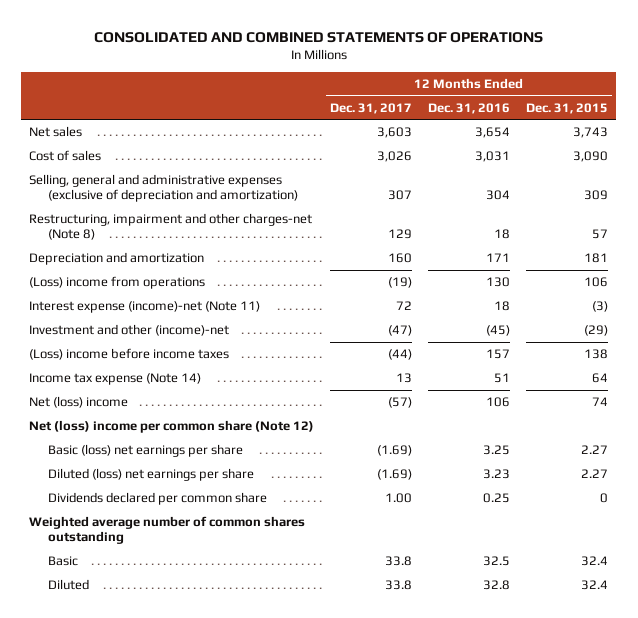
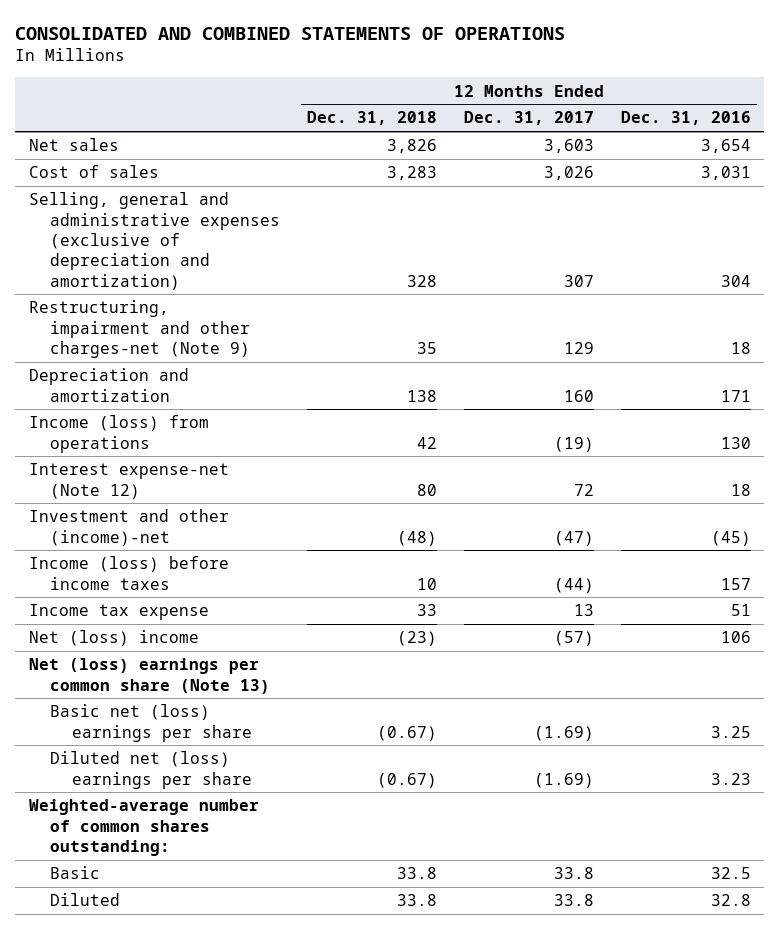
[526,102,609,114] Dec. 31, 2015 -> none
none -> [307,111,438,126] Dec. 31, 2018
[29,213,313,241] Restructuring, impairment and other charges-net (Note 8) -> [28,300,251,358] Restructuring, impairment and other charges-net (Note 9)
[29,276,206,290] (Loss) income from operations -> [28,415,209,453] Income (loss) from operations
[29,301,261,314] Interest expense (income)-net (Note 11) -> [28,463,229,499] Interest expense-net (Note 12)
[29,348,230,361] (Loss) income before income taxes -> [28,556,229,590] Income (loss) before income taxes
[29,373,202,386] Income tax expense (Note 14) -> [28,604,209,621] Income tax expense
[48,492,268,506] Dividends declared per common share -> none
[29,420,315,434] Net (loss) income per common share (Note 12) -> [28,658,271,694] Net (loss) earnings per common share (Note 13)
[48,444,244,458] Basic (loss) net earnings per share -> [50,704,253,742] Basic net (loss) earnings per share
[48,468,255,482] Diluted (loss) net earnings per share -> [50,751,253,789] Diluted net (loss) earnings per share
[29,516,306,545] Weighted average number of common shares outstanding -> [28,799,259,856] Weighted-average number of common shares outstanding:

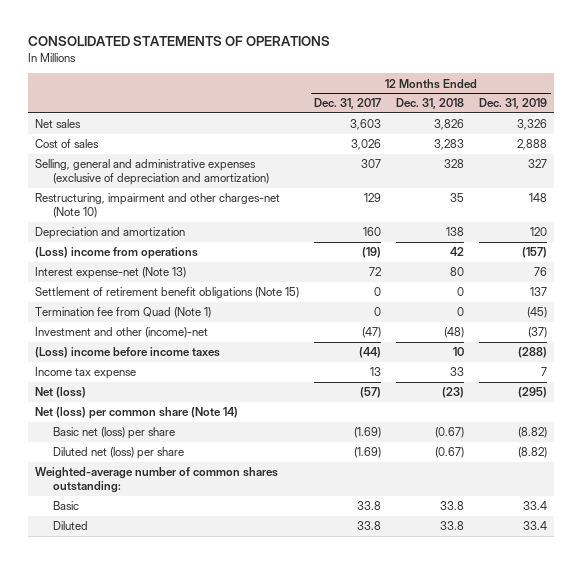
[15,26,566,40] CONSOLIDATED AND COMBINED STATEMENTS OF OPERATIONS -> [27,36,330,47] CONSOLIDATED STATEMENTS OF OPERATIONS
[620,111,751,126] Dec. 31, 2016 -> none
none -> [478,98,547,110] Dec. 31, 2019
[28,300,251,358] Restructuring, impairment and other charges-net (Note 9) -> [35,193,281,219] Restructuring, impairment and other charges-net (Note 10)
[28,415,209,453] Income (loss) from operations -> [35,247,199,260] (Loss) income from operations
[28,463,229,499] Interest expense-net (Note 12) -> [35,267,187,280] Interest expense-net (Note 13)
none -> [35,287,300,299] Settlement of retirement benefit obligations (Note 15)
none -> [35,307,212,319] Termination fee from Quad (Note 1)
[28,556,229,590] Income (loss) before income taxes -> [35,347,221,359] (Loss) income before income taxes
[28,630,199,647] Net (loss) income -> [35,387,87,399] Net (loss)
[28,658,271,694] Net (loss) earnings per common share (Note 13) -> [35,407,239,420] Net (loss) per common share (Note 14)
[50,704,253,742] Basic net (loss) earnings per share -> [53,427,176,440] Basic net (loss) per share
[50,751,253,789] Diluted net (loss) earnings per share -> [53,447,185,460] Diluted net (loss) per share

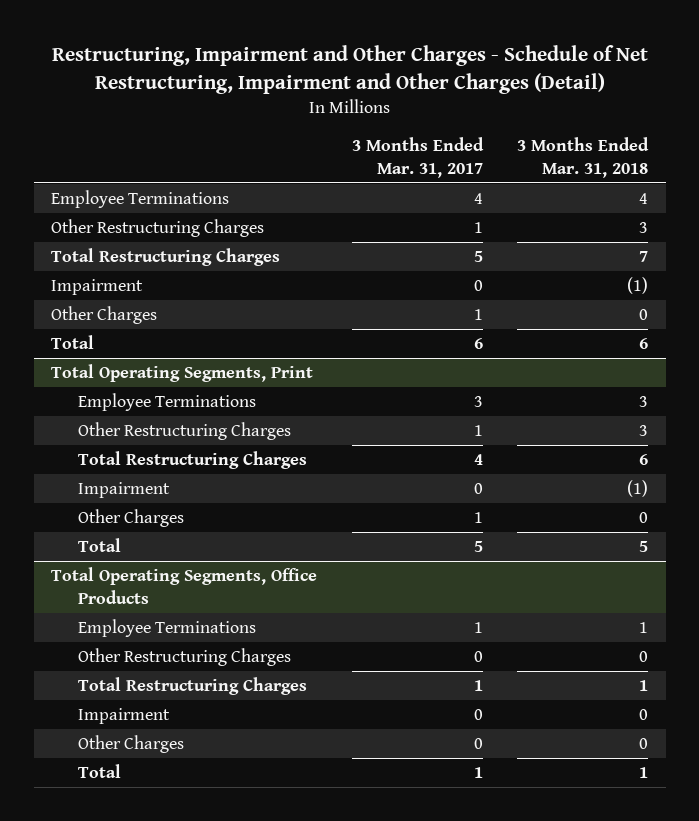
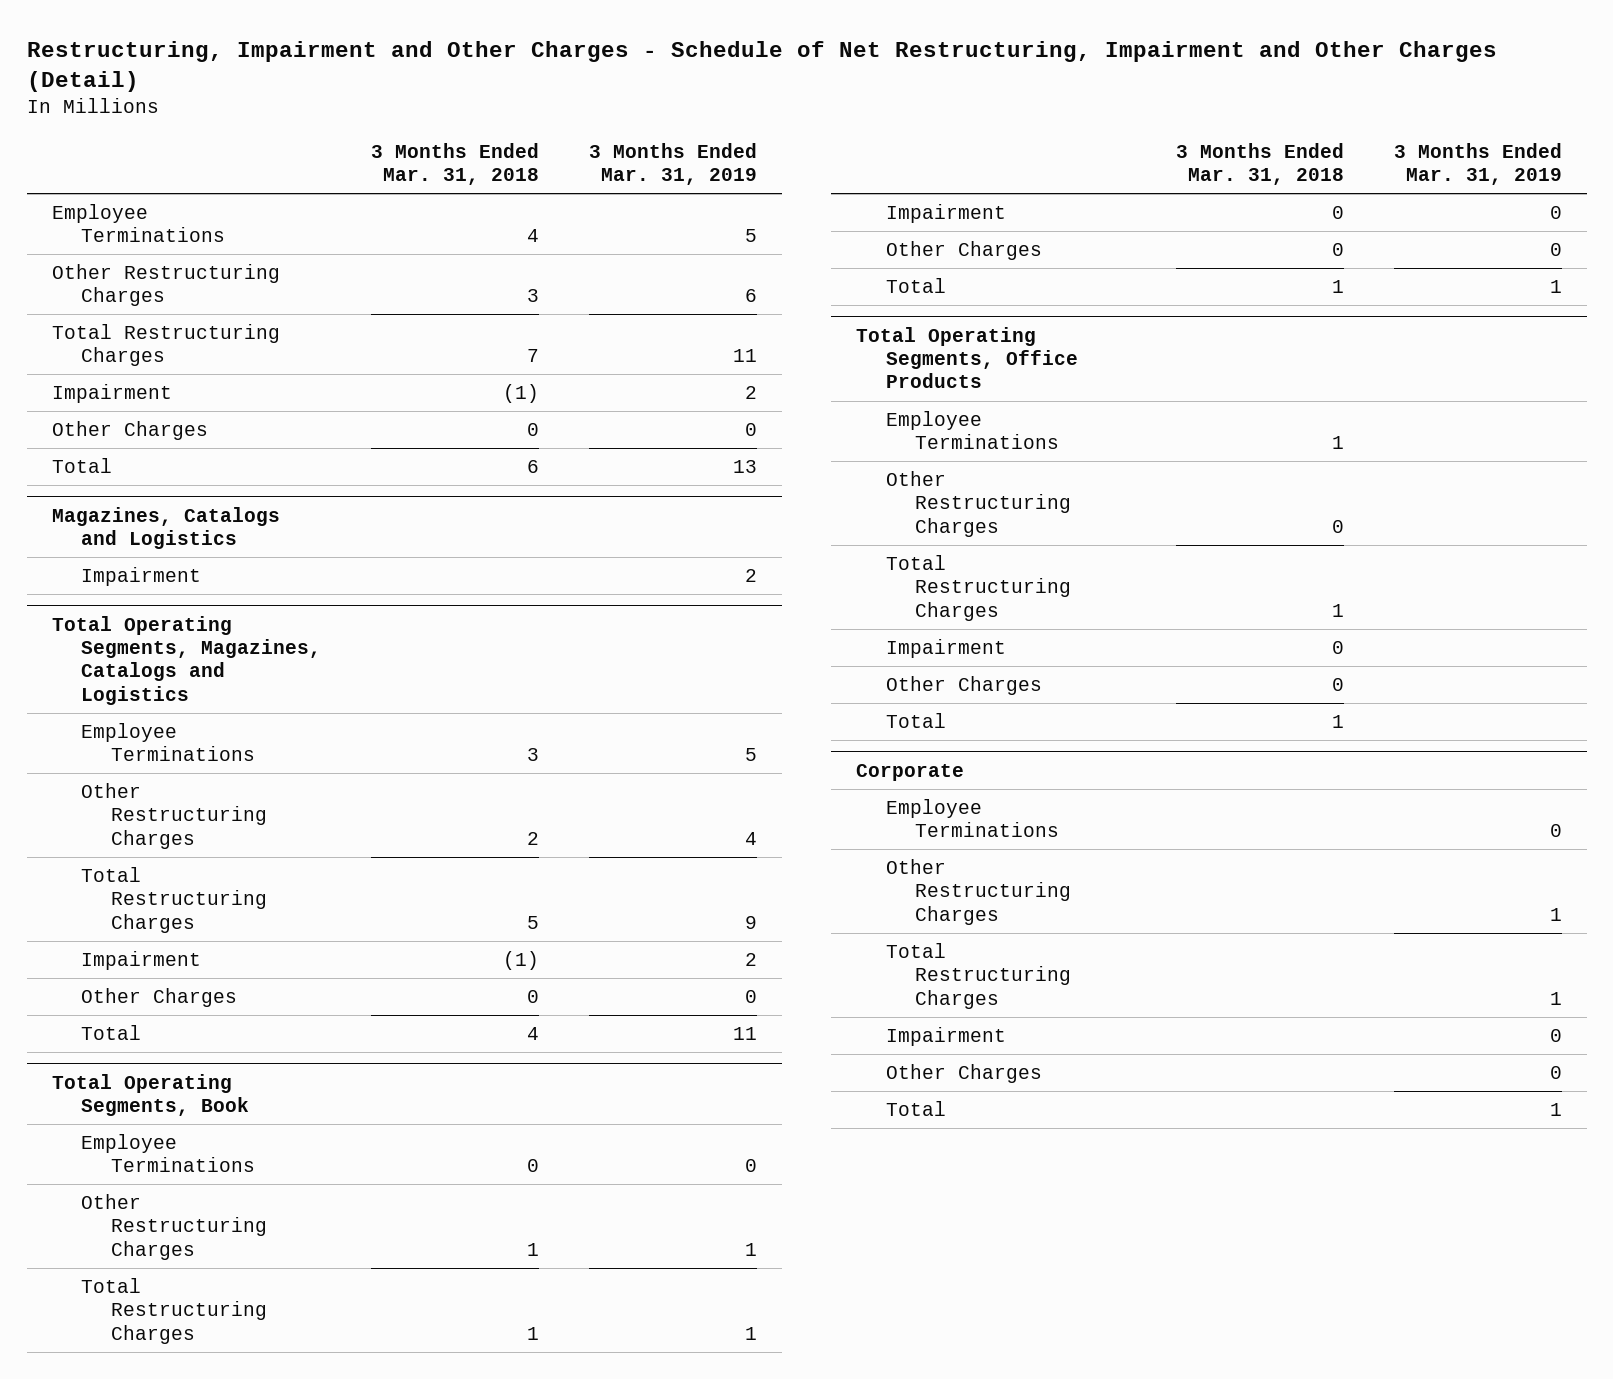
[351,136,484,178] 3 Months Ended Mar. 31, 2017 -> none
none -> [589,142,758,186] 3 Months Ended Mar. 31, 2019
[51,364,314,383] Total Operating Segments, Print -> none
none -> [51,506,280,550] Magazines, Catalogs and Logistics
none -> [81,566,202,586] Impairment
none -> [51,615,322,705] Total Operating Segments, Magazines, Catalogs and Logistics
[639,425,649,437] 3 -> [527,831,540,845] 2
[639,454,649,466] 6 -> [527,915,540,929] 5
[639,541,649,553] 5 -> [527,1026,540,1040] 4
none -> [51,1073,250,1117] Total Operating Segments, Book
none -> [81,1133,255,1173] Employee Terminations
none -> [81,1193,267,1260] Other Restructuring Charges
none -> [81,1277,267,1344] Total Restructuring Charges
none -> [885,203,1006,223] Impairment
none -> [885,240,1042,260] Other Charges
none -> [885,277,946,293] Total
none -> [856,763,965,781] Corporate
none -> [885,798,1059,838] Employee Terminations
none -> [885,858,1071,925] Other Restructuring Charges
none -> [885,942,1071,1009] Total Restructuring Charges
none -> [885,1026,1006,1046] Impairment
none -> [885,1063,1042,1083] Other Charges
none -> [885,1100,946,1116] Total

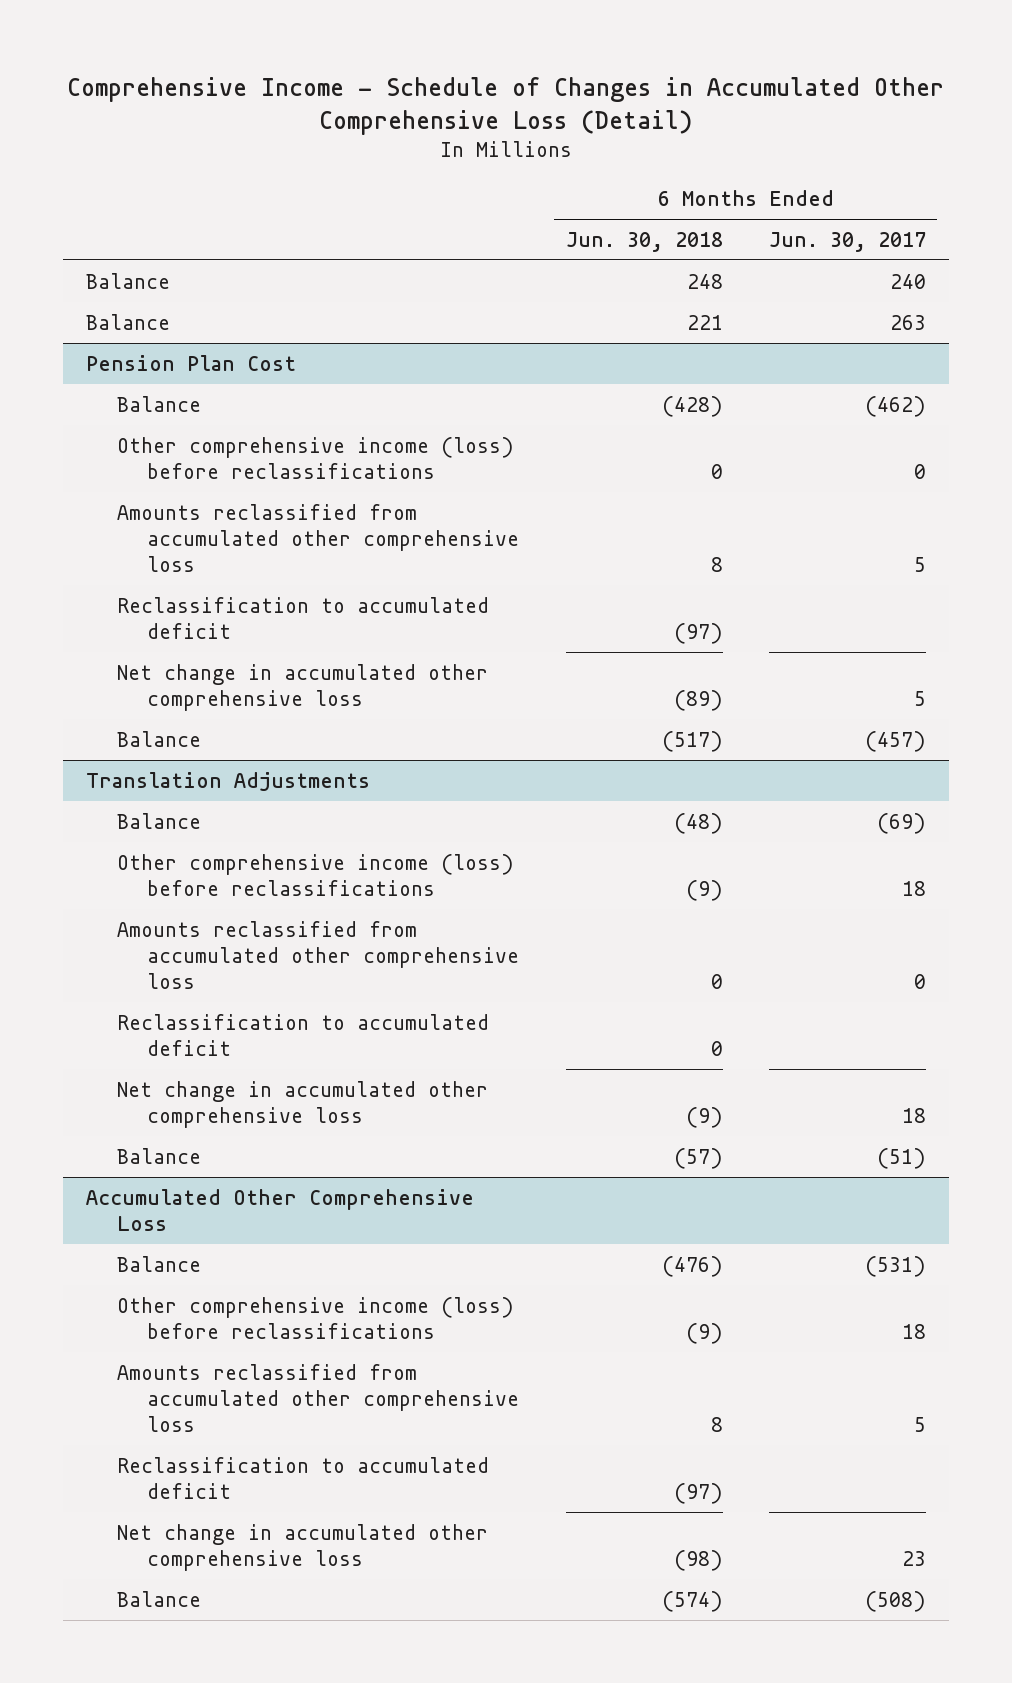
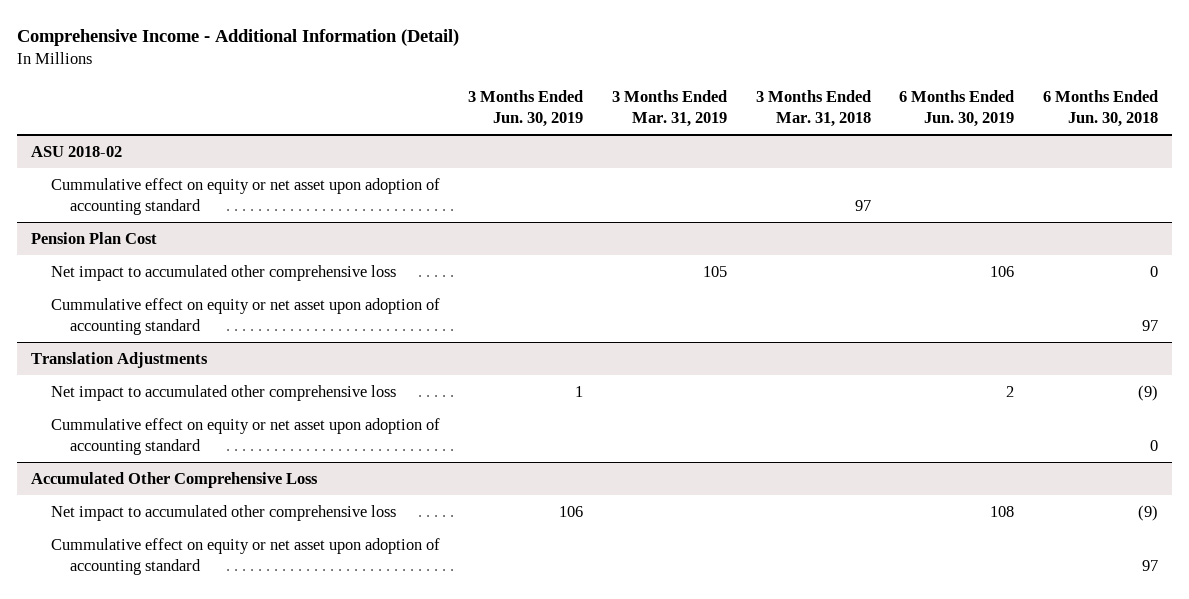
[66,76,944,135] Comprehensive Income - Schedule of Changes in Accumulated Other Comprehensive Loss (Detail) -> [17,29,460,47] Comprehensive Income - Additional Information (Detail)
[768,231,926,252] Jun. 30, 2017 -> none
none -> [468,90,584,128] 3 Months Ended Jun. 30, 2019
none -> [612,90,728,128] 3 Months Ended Mar. 31, 2019
none -> [755,90,871,128] 3 Months Ended Mar. 31, 2018
none -> [899,90,1015,128] 6 Months Ended Jun. 30, 2019
[86,272,171,289] Balance -> none
[86,313,171,330] Balance -> none
none -> [31,145,123,157] ASU 2018-02
none -> [50,177,440,215] Cummulative effect on equity or net asset upon adoption of accounting standard
[116,395,201,412] Balance -> none
[116,503,520,572] Amounts reclassified from accumulated other comprehensive loss -> none
[116,596,489,639] Reclassification to accumulated deficit -> none
[116,663,488,711] Net change in accumulated other comprehensive loss -> none
[116,730,201,747] Balance -> none
[116,436,514,479] Other comprehensive income (loss) before reclassifications -> [50,264,396,281] Net impact to accumulated other comprehensive loss
none -> [50,297,440,335] Cummulative effect on equity or net asset upon adoption of accounting standard
[116,812,201,829] Balance -> none
[116,920,520,989] Amounts reclassified from accumulated other comprehensive loss -> none
[116,1080,488,1128] Net change in accumulated other comprehensive loss -> none
[116,1147,201,1164] Balance -> none
[116,853,514,896] Other comprehensive income (loss) before reclassifications -> [50,384,396,401] Net impact to accumulated other comprehensive loss
[116,1013,489,1056] Reclassification to accumulated deficit -> [50,417,440,455] Cummulative effect on equity or net asset upon adoption of accounting standard
[116,1255,201,1272] Balance -> none
[116,1363,520,1432] Amounts reclassified from accumulated other comprehensive loss -> none
[116,1456,489,1499] Reclassification to accumulated deficit -> none
[116,1523,488,1571] Net change in accumulated other comprehensive loss -> none
[116,1590,201,1607] Balance -> none
[116,1296,514,1339] Other comprehensive income (loss) before reclassifications -> [50,504,396,521] Net impact to accumulated other comprehensive loss
none -> [50,537,440,575] Cummulative effect on equity or net asset upon adoption of accounting standard

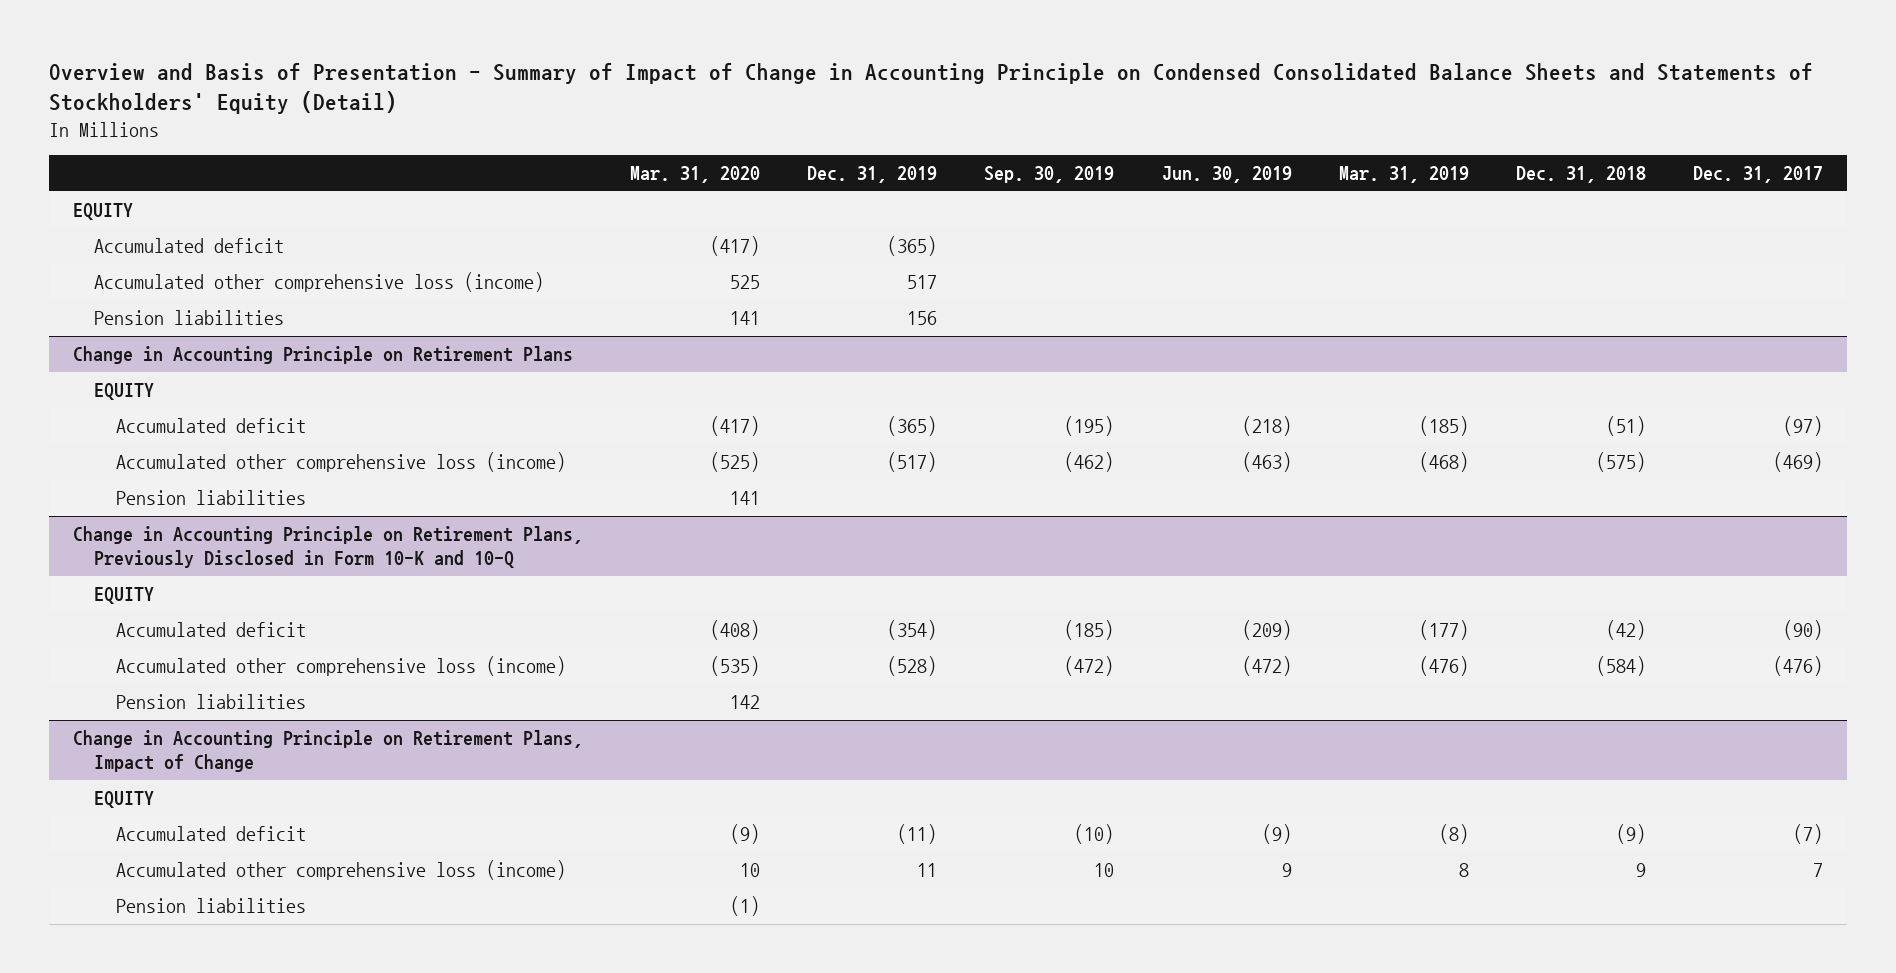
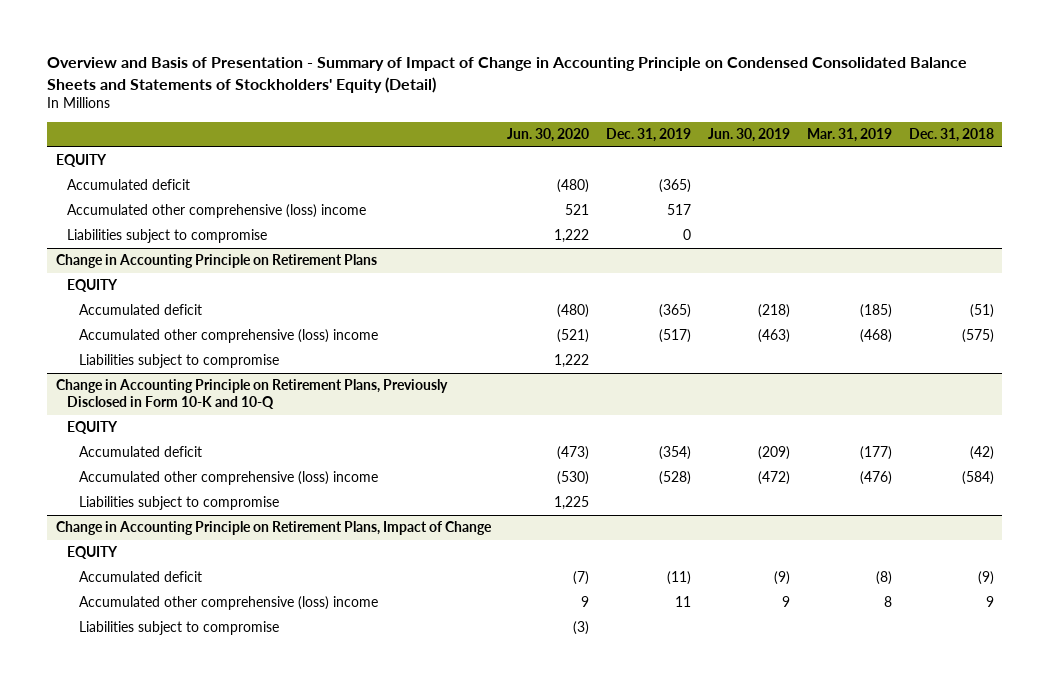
[629,165,760,183] Mar. 31, 2020 -> none
[984,165,1115,183] Sep. 30, 2019 -> none
[1693,165,1824,183] Dec. 31, 2017 -> none
none -> [507,128,590,143] Jun. 30, 2020
[94,310,285,326] Pension liabilities -> none
[94,272,545,293] Accumulated other comprehensive loss (income) -> [67,204,367,219] Accumulated other comprehensive (loss) income
none -> [67,229,268,244] Liabilities subject to compromise
[115,490,306,506] Pension liabilities -> none
[115,452,566,473] Accumulated other comprehensive loss (income) -> [79,329,379,344] Accumulated other comprehensive (loss) income
none -> [79,354,280,369] Liabilities subject to compromise
[115,694,306,710] Pension liabilities -> none
[115,656,566,677] Accumulated other comprehensive loss (income) -> [79,471,379,486] Accumulated other comprehensive (loss) income
none -> [79,496,280,511] Liabilities subject to compromise
[115,898,306,914] Pension liabilities -> none
[115,860,566,881] Accumulated other comprehensive loss (income) -> [79,596,379,611] Accumulated other comprehensive (loss) income
none -> [79,621,280,636] Liabilities subject to compromise

